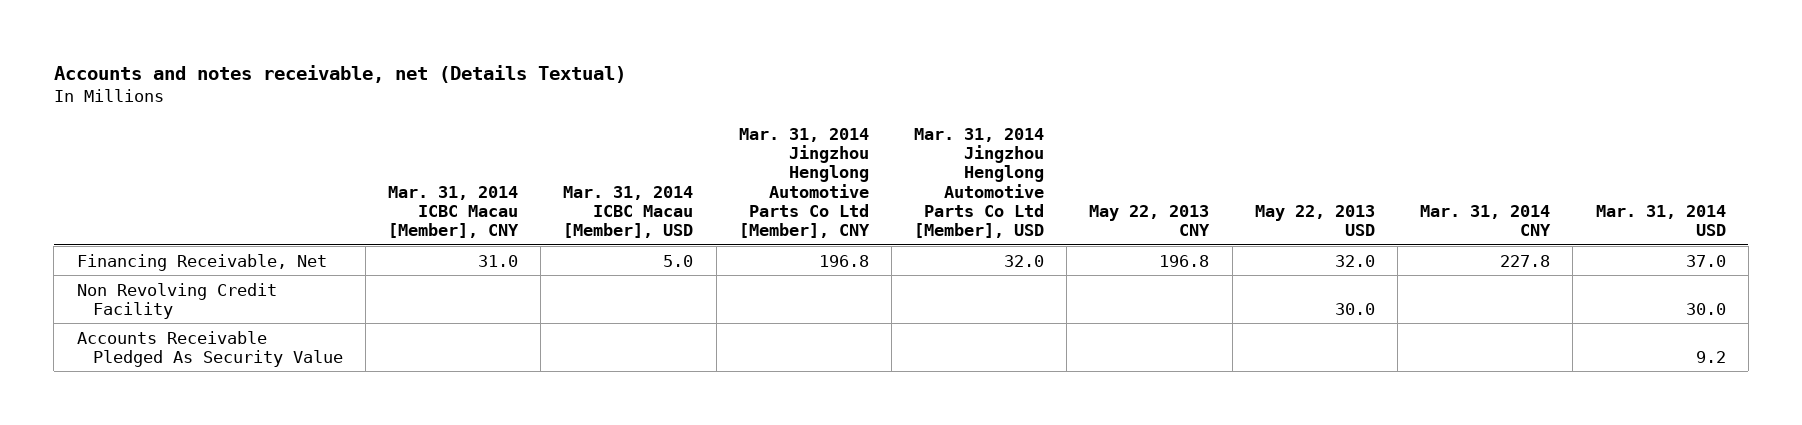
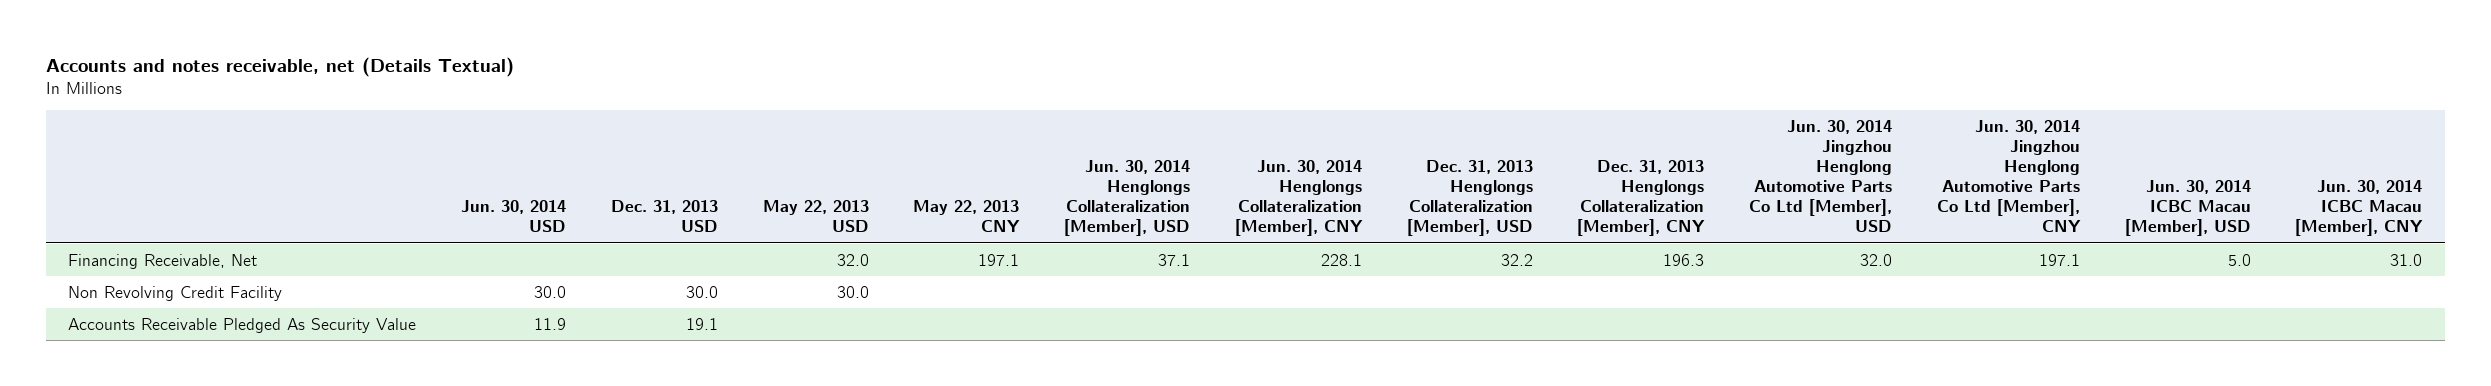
[387,185,519,239] Mar. 31, 2014 ICBC Macau [Member], CNY -> none
[563,185,694,239] Mar. 31, 2014 ICBC Macau [Member], USD -> none
[738,127,870,239] Mar. 31, 2014 Jingzhou Henglong Automotive Parts Co Ltd [Member], CNY -> none
[914,127,1045,239] Mar. 31, 2014 Jingzhou Henglong Automotive Parts Co Ltd [Member], USD -> none
[1420,205,1552,237] Mar. 31, 2014 CNY -> none
[1595,205,1726,237] Mar. 31, 2014 USD -> none
none -> [461,200,567,233] Jun. 30, 2014 USD
none -> [610,200,718,233] Dec. 31, 2013 USD
none -> [1064,160,1191,237] Jun. 30, 2014 Henglongs Collateralization [Member], USD
none -> [1234,160,1363,237] Jun. 30, 2014 Henglongs Collateralization [Member], CNY
none -> [1406,160,1533,237] Dec. 31, 2013 Henglongs Collateralization [Member], USD
none -> [1577,160,1706,237] Dec. 31, 2013 Henglongs Collateralization [Member], CNY
none -> [1749,119,1893,233] Jun. 30, 2014 Jingzhou Henglong Automotive Parts Co Ltd [Member], USD
none -> [1936,119,2081,233] Jun. 30, 2014 Jingzhou Henglong Automotive Parts Co Ltd [Member], CNY
none -> [2124,180,2251,237] Jun. 30, 2014 ICBC Macau [Member], USD
none -> [2295,180,2424,237] Jun. 30, 2014 ICBC Macau [Member], CNY
[1159,254,1210,267] 196.8 -> [978,253,1020,266] 197.1

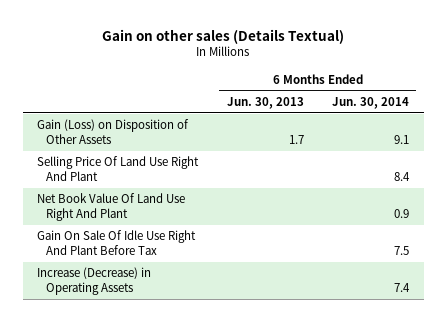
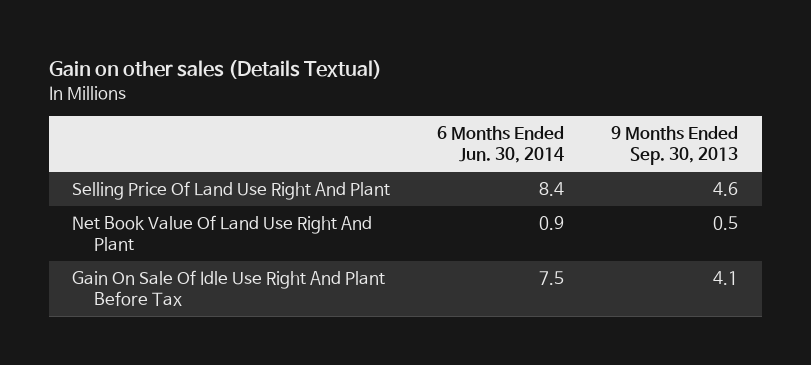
[226,96,304,109] Jun. 30, 2013 -> none
none -> [611,126,739,166] 9 Months Ended Sep. 30, 2013
[36,119,189,145] Gain (Loss) on Disposition of Other Assets -> none
[36,267,151,296] Increase (Decrease) in Operating Assets -> none

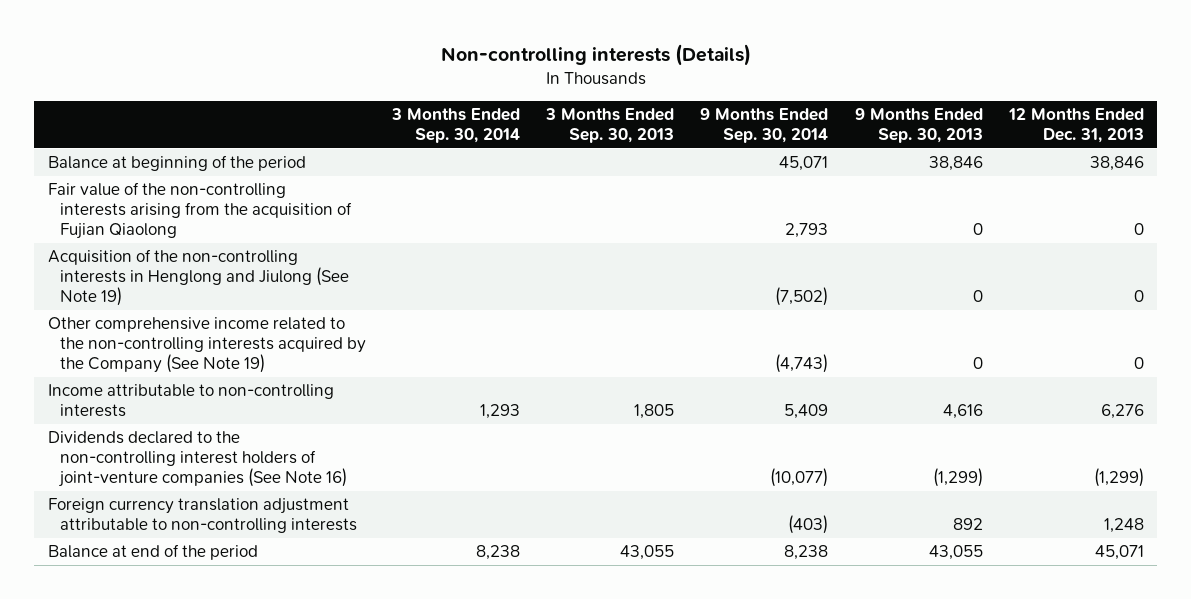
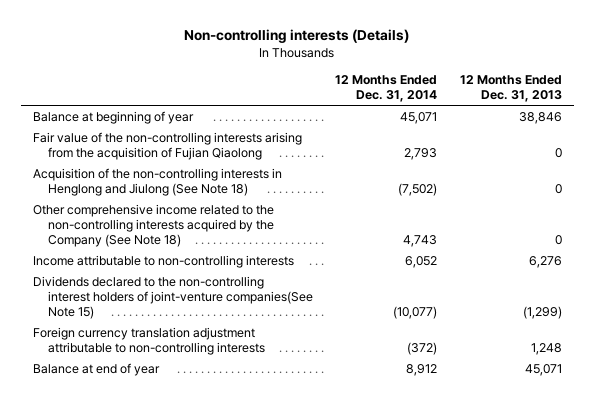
[390,108,520,144] 3 Months Ended Sep. 30, 2014 -> none
[545,108,675,144] 3 Months Ended Sep. 30, 2013 -> none
[700,108,829,144] 9 Months Ended Sep. 30, 2014 -> none
[854,108,983,144] 9 Months Ended Sep. 30, 2013 -> none
none -> [335,75,438,102] 12 Months Ended Dec. 31, 2014
[47,155,306,172] Balance at beginning of the period -> [32,110,194,124] Balance at beginning of year
[47,249,349,307] Acquisition of the non-controlling interests in Henglong and Jiulong (See Note 19) -> [32,167,282,196] Acquisition of the non-controlling interests in Henglong and Jiulong (See Note 18)
[47,317,366,374] Other comprehensive income related to the non-controlling interests acquired by the Company (See Note 19) -> [32,203,274,247] Other comprehensive income related to the non-controlling interests acquired by the Company (See Note 18)
[47,431,347,488] Dividends declared to the non-controlling interest holders of joint-venture companies (See Note 16) -> [32,275,313,319] Dividends declared to the non-controlling interest holders of joint-venture companies(See Note 15)
[47,544,258,561] Balance at end of the period -> [32,362,160,376] Balance at end of year

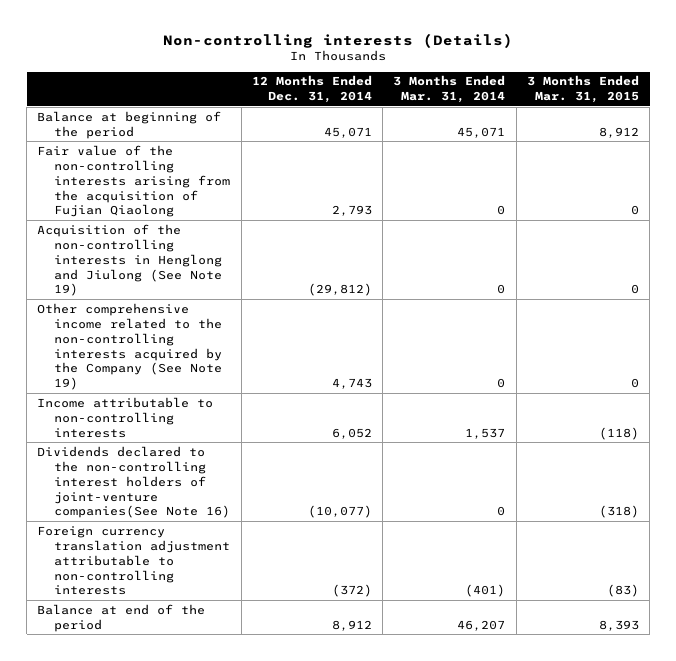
[460,75,563,102] 12 Months Ended Dec. 31, 2013 -> none
none -> [393,75,506,104] 3 Months Ended Mar. 31, 2014
none -> [527,75,640,104] 3 Months Ended Mar. 31, 2015
[32,110,194,124] Balance at beginning of year -> [37,110,222,139] Balance at beginning of the period
[32,167,282,196] Acquisition of the non-controlling interests in Henglong and Jiulong (See Note 18) -> [37,223,223,297] Acquisition of the non-controlling interests in Henglong and Jiulong (See Note 19)
[398,182,438,196] (7,502) -> [307,283,372,297] (29,812)
[32,203,274,247] Other comprehensive income related to the non-controlling interests acquired by the Company (See Note 18) -> [37,302,223,391] Other comprehensive income related to the non-controlling interests acquired by the Company (See Note 19)
[32,275,313,319] Dividends declared to the non-controlling interest holders of joint-venture companies(See Note 15) -> [37,445,231,519] Dividends declared to the non-controlling interest holders of joint-venture companies(See Note 16)
[32,362,160,376] Balance at end of year -> [37,603,206,632] Balance at end of the period

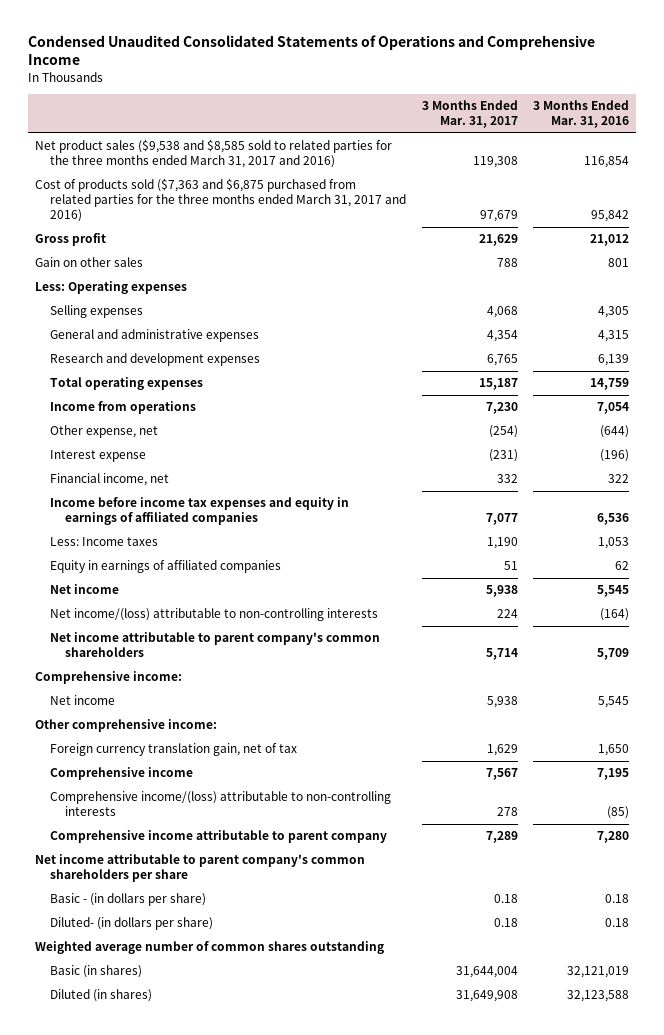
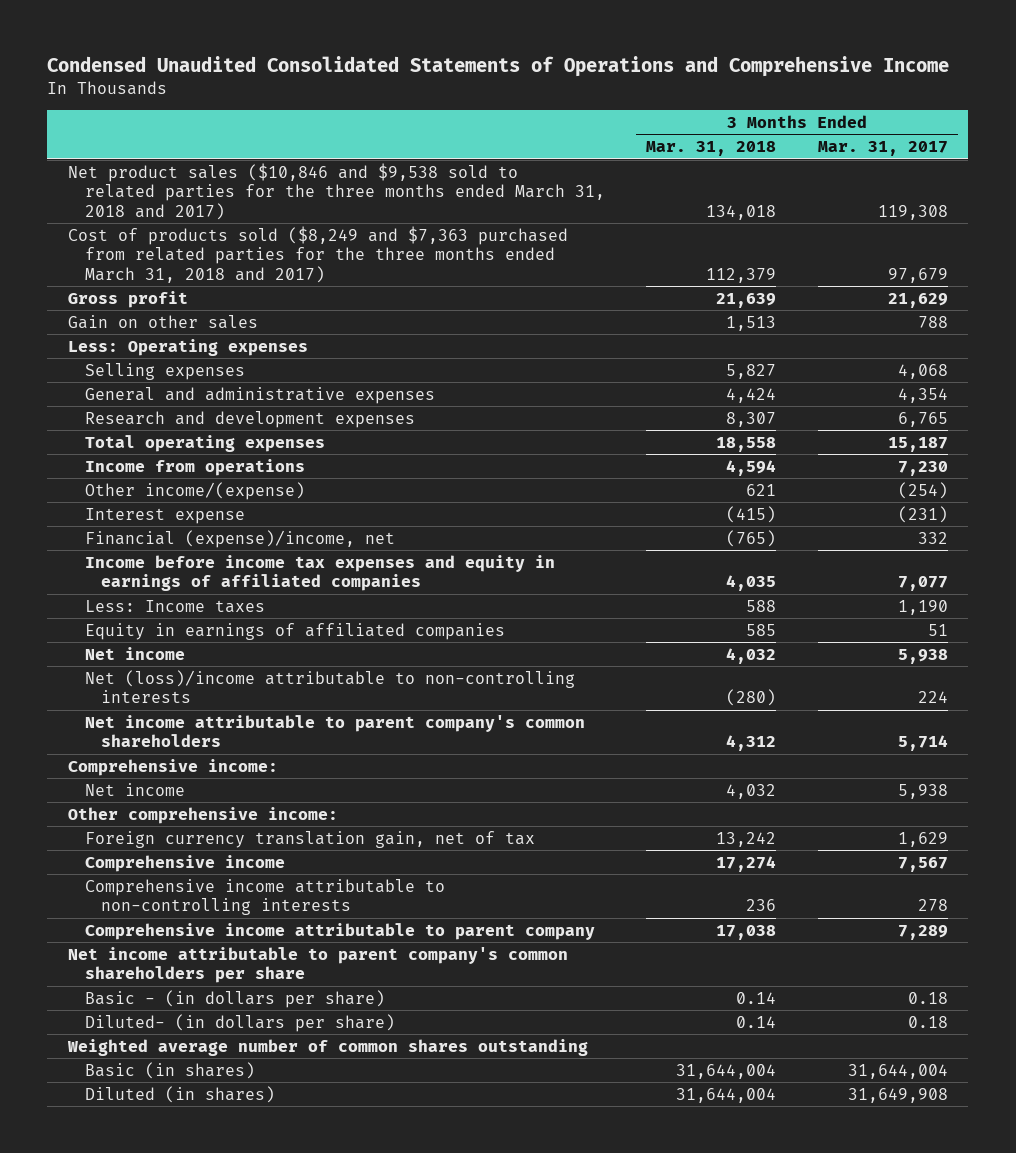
[532,100,629,129] 3 Months Ended Mar. 31, 2016 -> none
none -> [646,141,777,157] Mar. 31, 2018
[35,139,393,169] Net product sales ($9,538 and $8,585 sold to related parties for the three months ended March 31, 2017 and 2016) -> [68,162,605,220] Net product sales ($10,846 and $9,538 sold to related parties for the three months ended March 31, 2018 and 2017)
[35,178,407,223] Cost of products sold ($7,363 and $6,875 purchased from related parties for the three months ended March 31, 2017 and 2016) -> [68,225,569,283] Cost of products sold ($8,249 and $7,363 purchased from related parties for the three months ended March 31, 2018 and 2017)
[50,425,159,439] Other expense, net -> [84,481,305,500] Other income/(expense)
[50,473,170,487] Financial income, net -> [84,529,395,548] Financial (expense)/income, net
[50,608,379,622] Net income/(loss) attributable to non-controlling interests -> [84,669,575,704] Net (loss)/income attributable to non-controlling interests
[50,791,392,817] Comprehensive income/(loss) attributable to non-controlling interests -> [84,878,445,916] Comprehensive income attributable to non-controlling interests

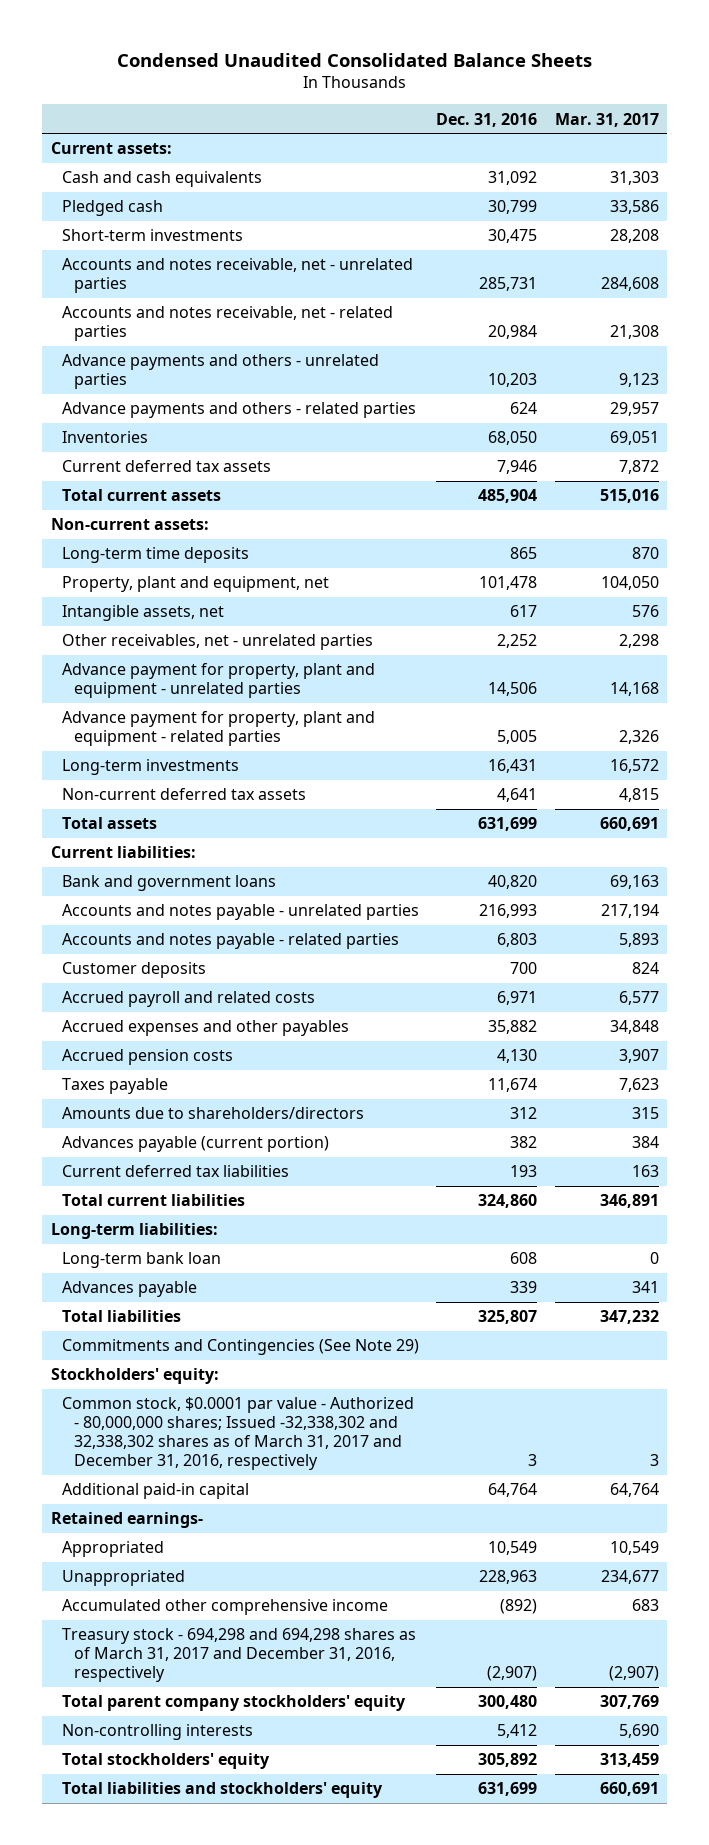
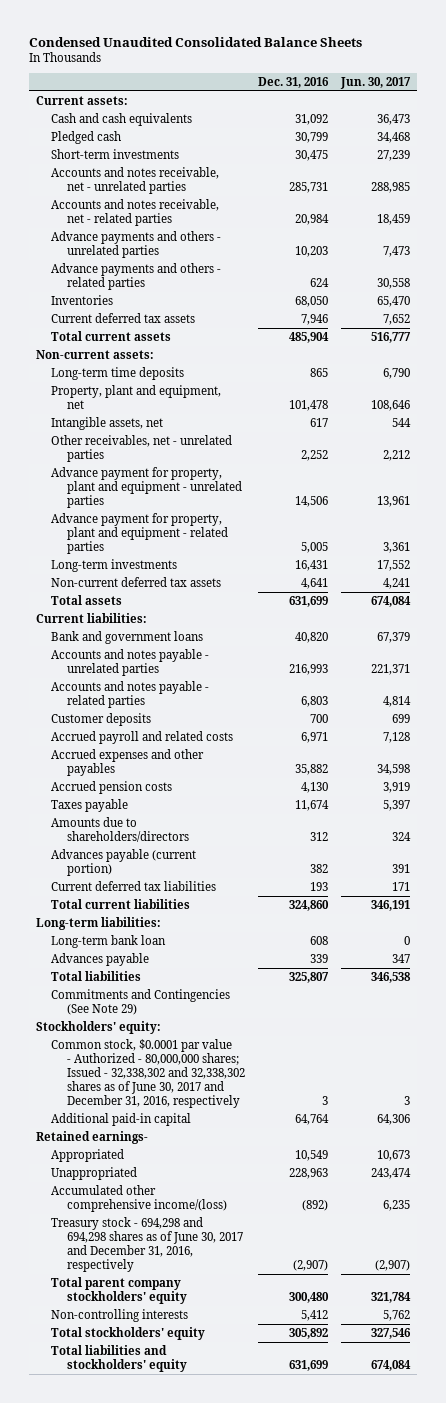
[554,112,659,127] Mar. 31, 2017 -> none
none -> [340,77,412,90] Jun. 30, 2017
[62,1397,415,1470] Common stock, $0.0001 par value - Authorized - 80,000,000 shares; Issued -32,338,302 and 32,338,302 shares as of March 31, 2017 and December 31, 2016, respectively -> [51,1038,245,1109] Common stock, $0.0001 par value - Authorized - 80,000,000 shares; Issued - 32,338,302 and 32,338,302 shares as of June 30, 2017 and December 31, 2016, respectively
[62,1599,389,1616] Accumulated other comprehensive income -> [51,1184,227,1213] Accumulated other comprehensive income/(loss)
[62,1628,417,1683] Treasury stock - 694,298 and 694,298 shares as of March 31, 2017 and December 31, 2016, respectively -> [51,1216,243,1273] Treasury stock - 694,298 and 694,298 shares as of June 30, 2017 and December 31, 2016, respectively

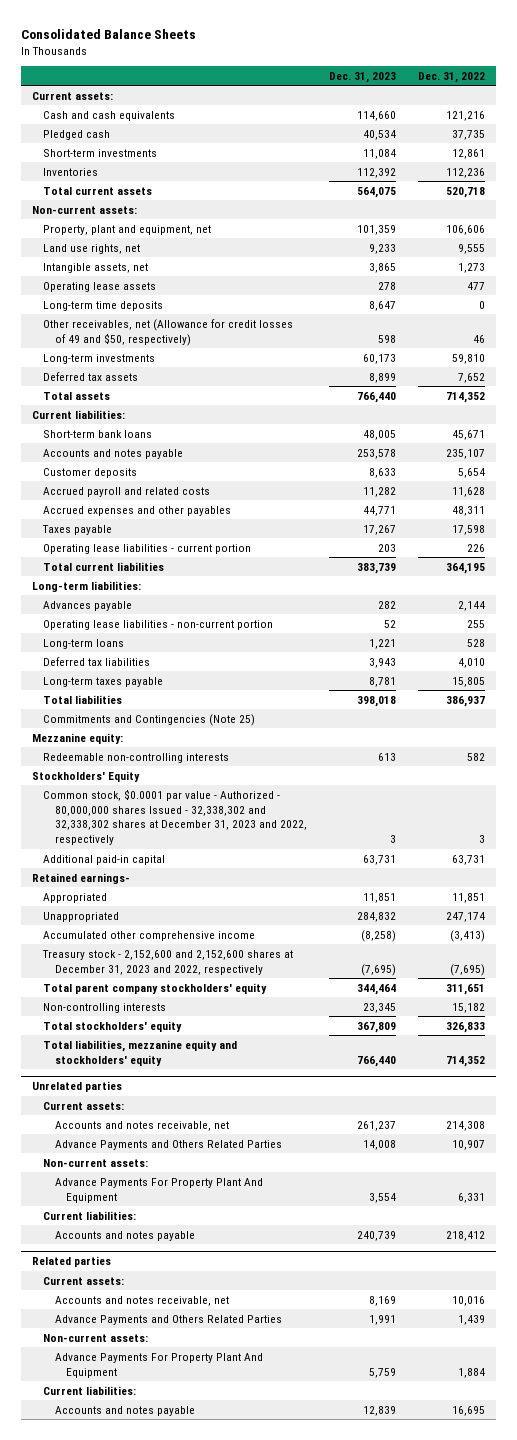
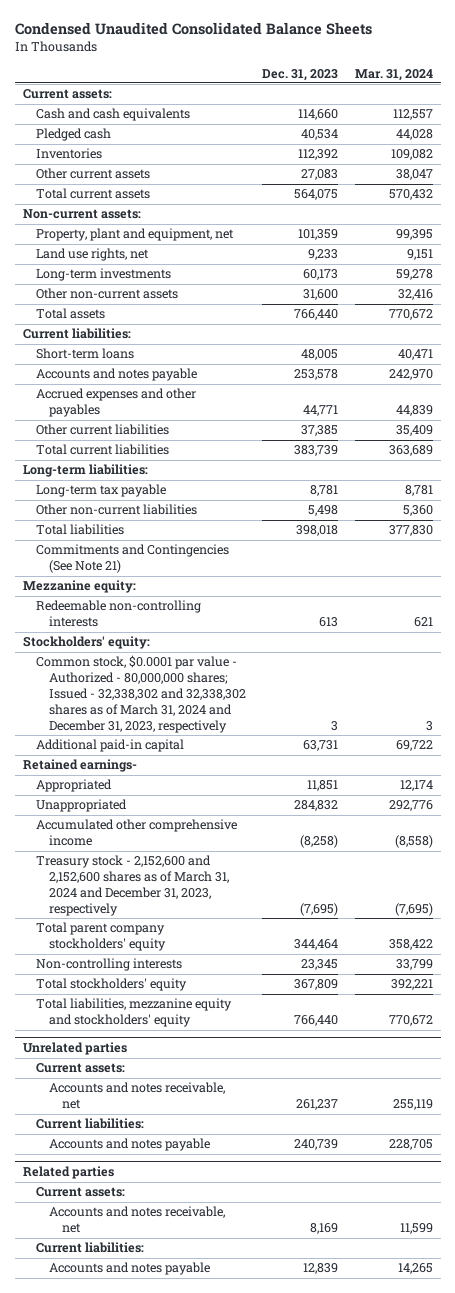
[20,28,196,39] Consolidated Balance Sheets -> [14,21,372,35] Condensed Unaudited Consolidated Balance Sheets
[417,71,485,83] Dec. 31, 2022 -> none
none -> [354,68,433,81] Mar. 31, 2024
[43,148,158,157] Short-term investments -> none
none -> [35,168,150,180] Other current assets
[43,262,149,273] Intangible assets, net -> none
[43,281,157,292] Operating lease assets -> none
[43,300,164,311] Long-term time deposits -> none
[43,318,294,346] Other receivables, net (Allowance for credit losses of 49 and $50, respectively) -> none
[43,371,139,381] Deferred tax assets -> none
none -> [35,288,178,300] Other non-current assets
[43,429,153,438] Short-term bank loans -> [35,348,134,360] Short-term loans
[43,467,138,478] Customer deposits -> none
[43,486,211,497] Accrued payroll and related costs -> none
[42,524,113,535] Taxes payable -> none
[43,543,252,554] Operating lease liabilities - current portion -> none
none -> [35,424,169,436] Other current liabilities
[43,600,133,611] Advances payable -> none
[43,619,274,630] Operating lease liabilities - non-current portion -> none
[43,638,125,649] Long-term loans -> none
[43,656,151,666] Deferred tax liabilities -> none
[43,676,164,687] Long-term taxes payable -> [35,484,166,498] Long-term tax payable
none -> [35,504,197,516] Other non-current liabilities
[43,713,256,726] Commitments and Contingencies (Note 25) -> [35,544,229,574] Commitments and Contingencies (See Note 21)
[31,770,140,782] Stockholders' Equity -> [22,636,150,650] Stockholders' equity:
[43,788,307,846] Common stock, $0.0001 par value - Authorized - 80,000,000 shares Issued - 32,338,302 and 32,338,302 shares at December 31, 2023 and 2022, respectively -> [35,655,246,733] Common stock, $0.0001 par value - Authorized - 80,000,000 shares; Issued - 32,338,302 and 32,338,302 shares as of March 31, 2024 and December 31, 2023, respectively
[42,949,294,975] Treasury stock - 2,152,600 and 2,152,600 shares at December 31, 2023 and 2022, respectively -> [35,855,229,916] Treasury stock - 2,152,600 and 2,152,600 shares as of March 31, 2024 and December 31, 2023, respectively
[54,1139,282,1150] Advance Payments and Others Related Parties -> none
[43,1158,149,1167] Non-current assets: -> none
[54,1177,263,1203] Advance Payments For Property Plant And Equipment -> none
[54,1314,282,1325] Advance Payments and Others Related Parties -> none
[43,1333,149,1342] Non-current assets: -> none
[54,1352,263,1378] Advance Payments For Property Plant And Equipment -> none

